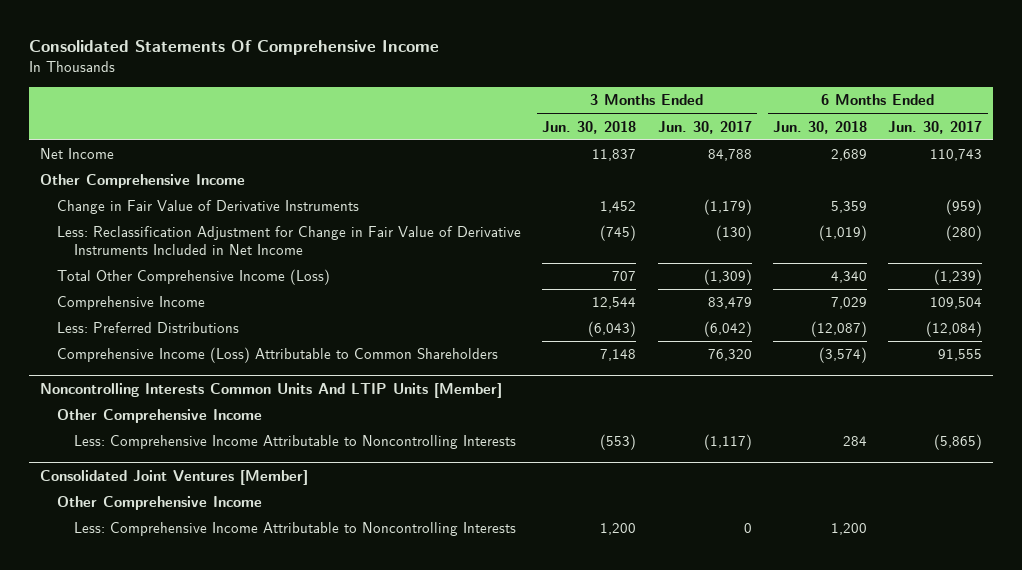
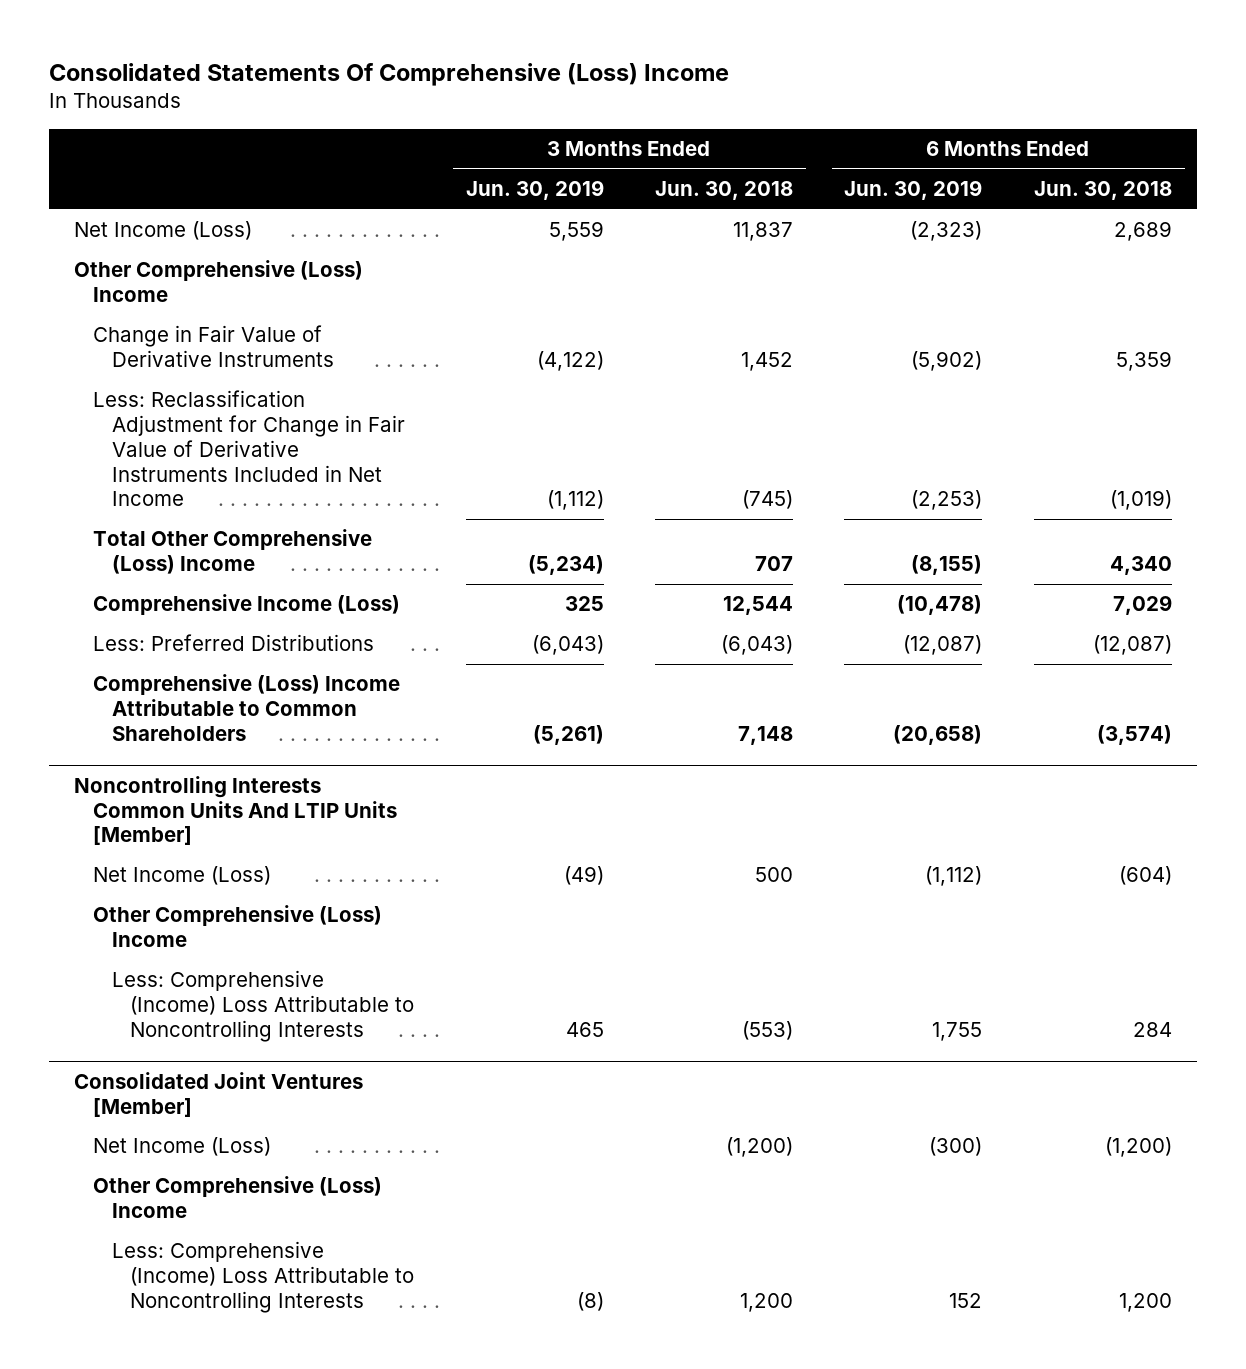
[28,39,439,55] Consolidated Statements Of Comprehensive Income -> [48,62,729,86] Consolidated Statements Of Comprehensive (Loss) Income
[657,120,752,134] Jun. 30, 2017 -> none
[888,120,983,134] Jun. 30, 2017 -> none
none -> [465,180,604,201] Jun. 30, 2019
none -> [844,180,983,201] Jun. 30, 2019
[39,148,114,160] Net Income -> [74,221,253,241] Net Income (Loss)
[39,174,245,189] Other Comprehensive Income -> [74,260,364,303] Other Comprehensive (Loss) Income
[56,269,330,286] Total Other Comprehensive Income (Loss) -> [93,529,373,575] Total Other Comprehensive (Loss) Income
[56,296,205,311] Comprehensive Income -> [93,594,401,616] Comprehensive Income (Loss)
[56,347,498,364] Comprehensive Income (Loss) Attributable to Common Shareholders -> [93,674,401,741] Comprehensive (Loss) Income Attributable to Common Shareholders
none -> [93,866,272,886] Net Income (Loss)
[56,409,262,424] Other Comprehensive Income -> [93,905,383,948] Other Comprehensive (Loss) Income
[73,435,516,450] Less: Comprehensive Income Attributable to Noncontrolling Interests -> [111,970,415,1042] Less: Comprehensive (Income) Loss Attributable to Noncontrolling Interests
none -> [93,1137,272,1157] Net Income (Loss)
[56,496,262,511] Other Comprehensive Income -> [93,1176,383,1219] Other Comprehensive (Loss) Income
[73,522,516,537] Less: Comprehensive Income Attributable to Noncontrolling Interests -> [111,1241,415,1313] Less: Comprehensive (Income) Loss Attributable to Noncontrolling Interests

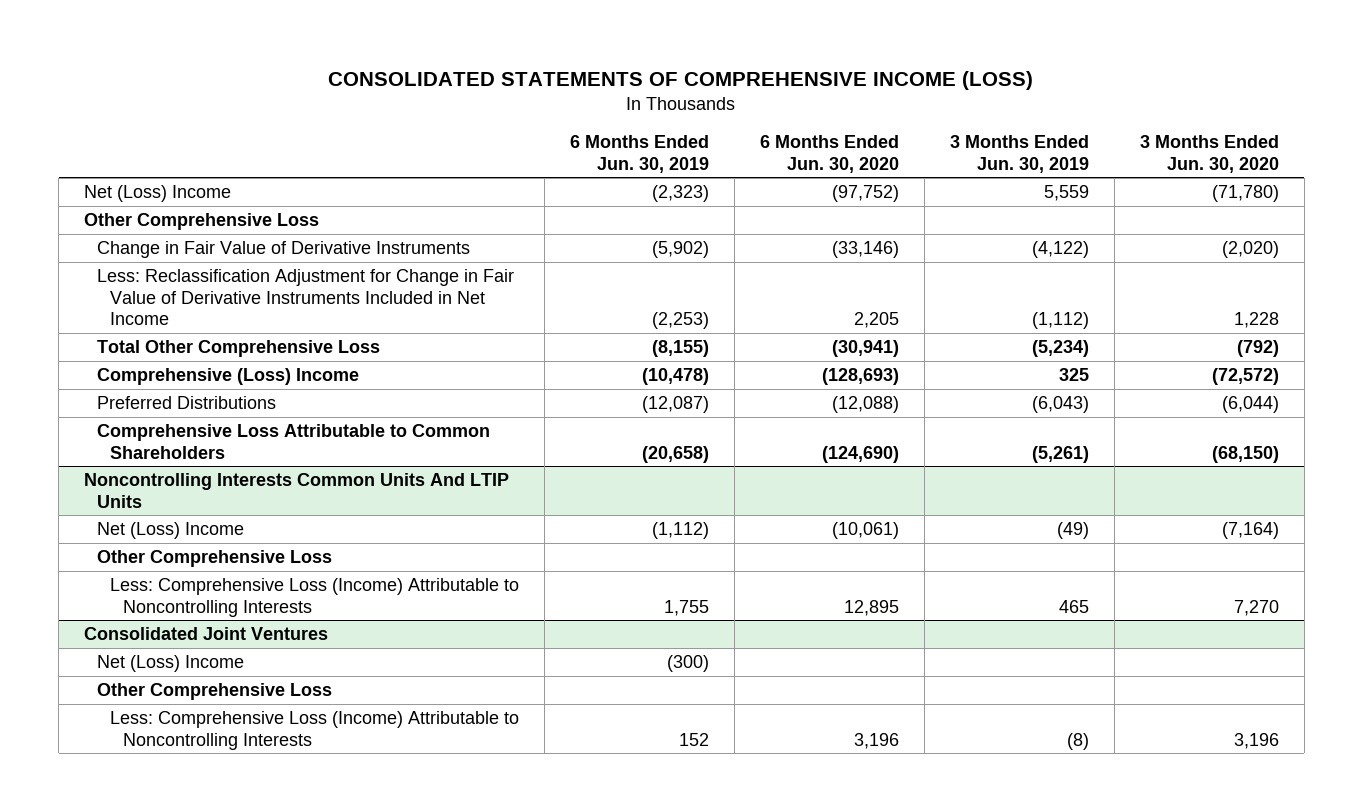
[48,62,729,86] Consolidated Statements Of Comprehensive (Loss) Income -> [328,71,1034,91] CONSOLIDATED STATEMENTS OF COMPREHENSIVE INCOME (LOSS)
[655,181,794,201] Jun. 30, 2018 -> none
[1033,181,1172,201] Jun. 30, 2018 -> none
none -> [759,134,899,173] 6 Months Ended Jun. 30, 2020
none -> [1139,134,1279,173] 3 Months Ended Jun. 30, 2020
[74,221,253,241] Net Income (Loss) -> [84,185,232,203] Net (Loss) Income
[74,260,364,303] Other Comprehensive (Loss) Income -> [84,213,320,231] Other Comprehensive Loss
[93,529,373,575] Total Other Comprehensive (Loss) Income -> [96,340,380,358] Total Other Comprehensive Loss
[93,594,401,616] Comprehensive Income (Loss) -> [96,368,359,386] Comprehensive (Loss) Income
[93,634,375,652] Less: Preferred Distributions -> [96,396,276,410] Preferred Distributions
[93,674,401,741] Comprehensive (Loss) Income Attributable to Common Shareholders -> [96,424,490,459] Comprehensive Loss Attributable to Common Shareholders
[74,775,398,846] Noncontrolling Interests Common Units And LTIP Units [Member] -> [84,473,510,508] Noncontrolling Interests Common Units And LTIP Units
[93,866,272,886] Net Income (Loss) -> [96,522,244,540] Net (Loss) Income
[93,905,383,948] Other Comprehensive (Loss) Income -> [96,550,332,568] Other Comprehensive Loss
[111,970,415,1042] Less: Comprehensive (Income) Loss Attributable to Noncontrolling Interests -> [109,578,519,617] Less: Comprehensive Loss (Income) Attributable to Noncontrolling Interests
[74,1071,364,1117] Consolidated Joint Ventures [Member] -> [84,627,329,641] Consolidated Joint Ventures
[93,1137,272,1157] Net Income (Loss) -> [96,655,244,673] Net (Loss) Income
[93,1176,383,1219] Other Comprehensive (Loss) Income -> [96,683,332,701] Other Comprehensive Loss
[111,1241,415,1313] Less: Comprehensive (Income) Loss Attributable to Noncontrolling Interests -> [109,711,519,750] Less: Comprehensive Loss (Income) Attributable to Noncontrolling Interests

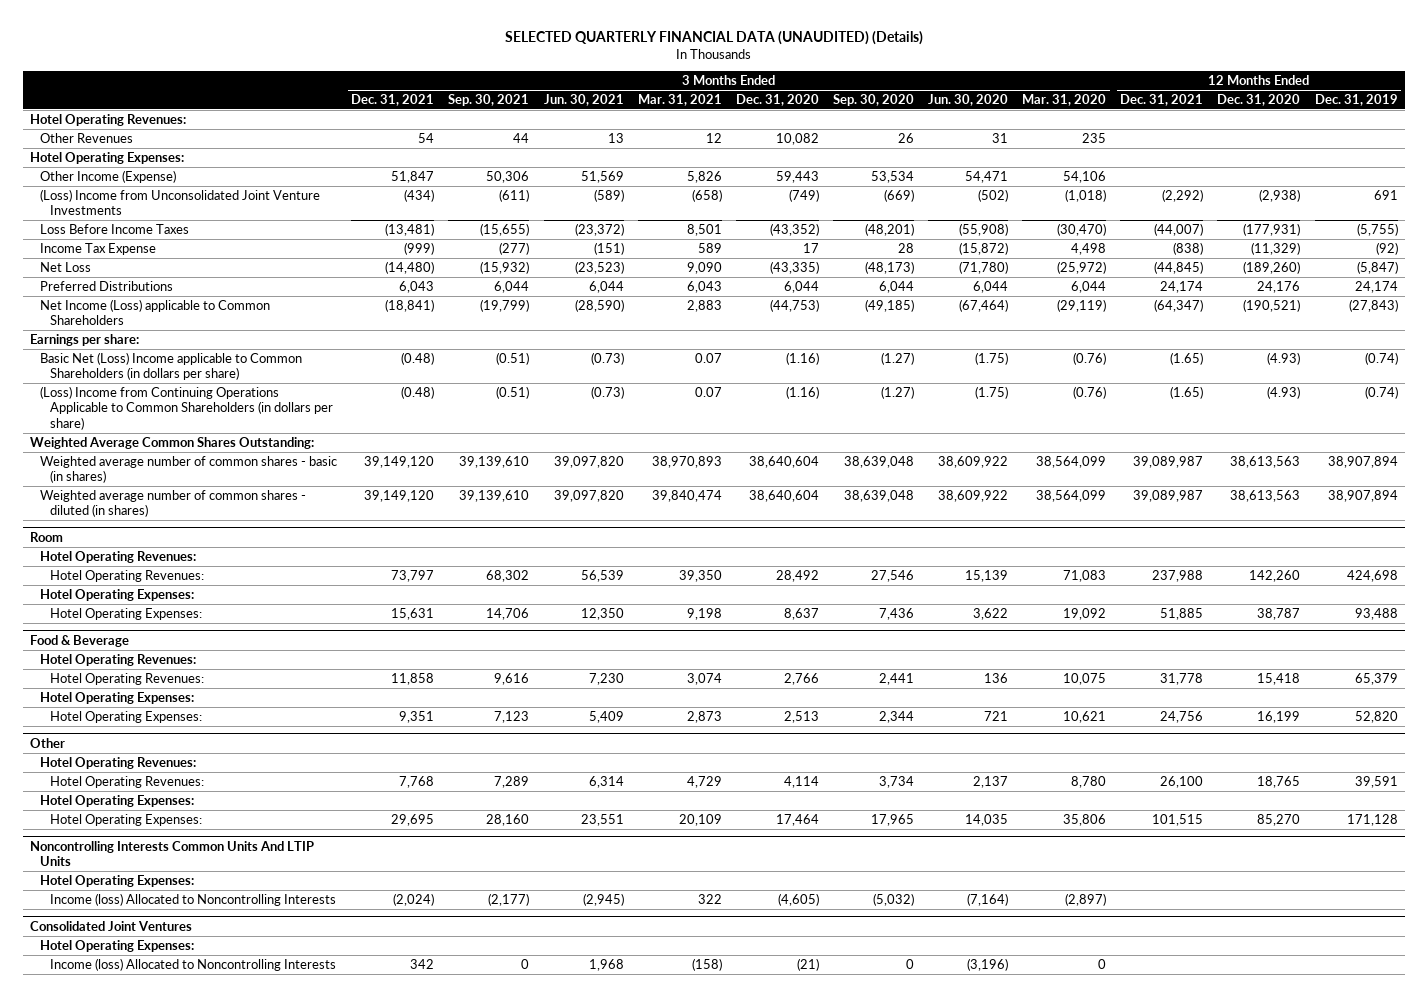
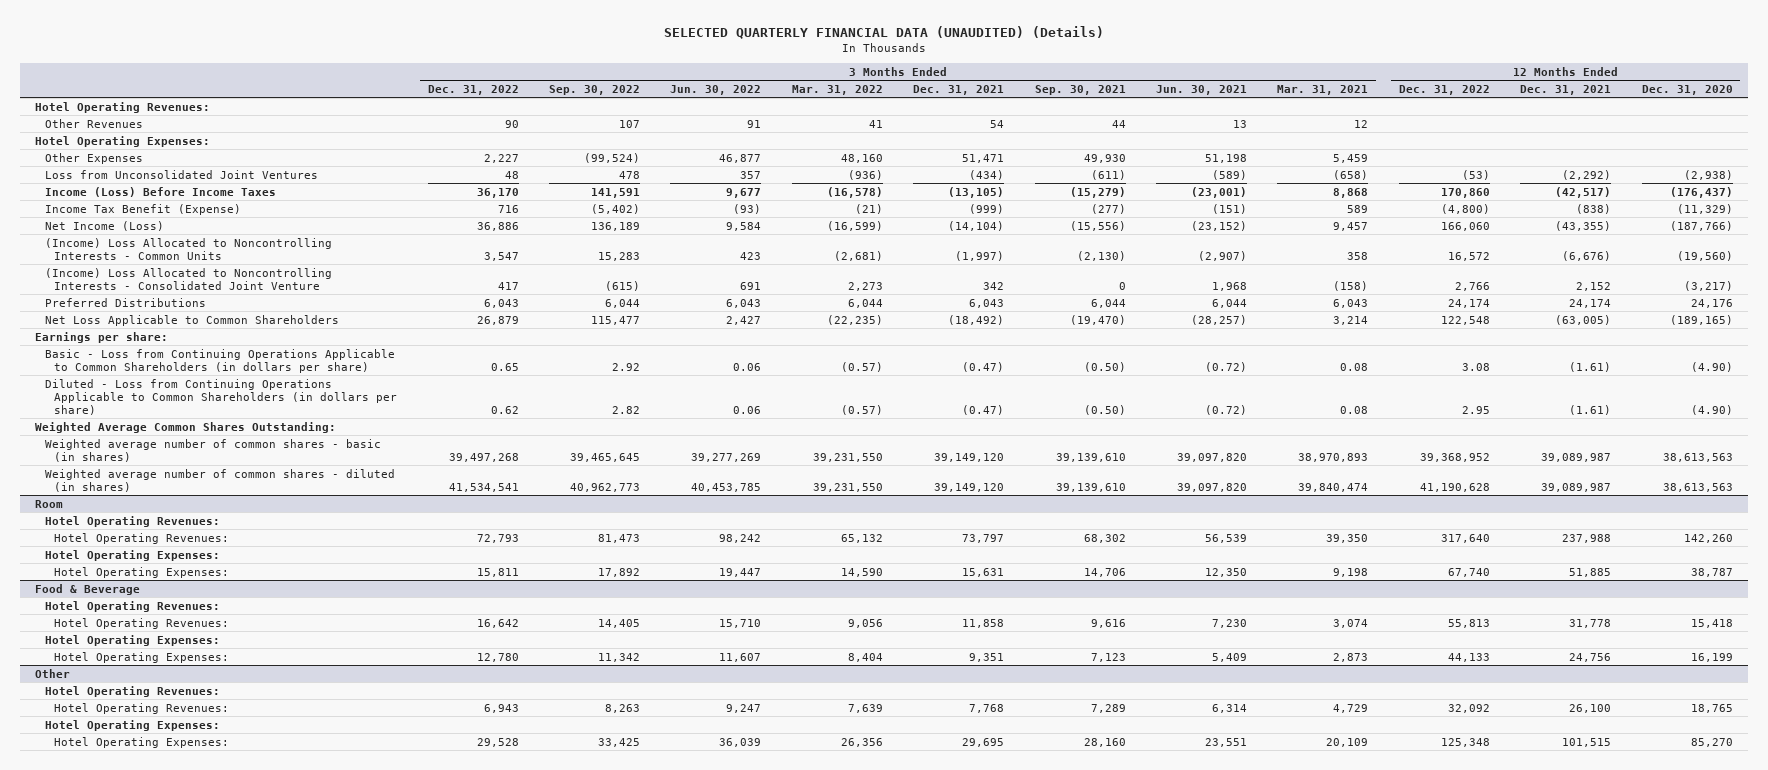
[735,93,819,106] Dec. 31, 2020 -> none
[832,93,914,106] Sep. 30, 2020 -> none
[928,93,1009,106] Jun. 30, 2020 -> none
[1022,93,1107,106] Mar. 31, 2020 -> none
[1314,93,1398,106] Dec. 31, 2019 -> none
none -> [427,84,519,95] Dec. 31, 2022
none -> [548,84,640,95] Sep. 30, 2022
none -> [670,84,762,95] Jun. 30, 2022
none -> [791,84,883,95] Mar. 31, 2022
none -> [1398,84,1490,95] Dec. 31, 2022
[40,169,177,183] Other Income (Expense) -> [44,152,143,164] Other Expenses
[391,170,435,183] 51,847 -> [962,153,1005,163] 51,471
[486,170,530,183] 50,306 -> [1083,153,1126,163] 49,930
[580,170,624,183] 51,569 -> [1205,153,1248,163] 51,198
[686,170,722,183] 5,826 -> [1333,153,1369,163] 5,459
[40,188,321,216] (Loss) Income from Unconsolidated Joint Venture Investments -> [44,169,318,179] Loss from Unconsolidated Joint Ventures
[40,223,190,234] Loss Before Income Taxes -> [44,186,276,197] Income (Loss) Before Income Taxes
[385,222,435,236] (13,481) -> [948,186,1005,198] (13,105)
[480,222,530,236] (15,655) -> [1069,186,1126,198] (15,279)
[574,222,624,236] (23,372) -> [1191,186,1248,198] (23,001)
[686,223,722,236] 8,501 -> [1333,187,1369,198] 8,868
[1154,222,1204,236] (44,007) -> [1555,186,1612,198] (42,517)
[1243,222,1301,236] (177,931) -> [1669,186,1733,198] (176,437)
[40,242,157,255] Income Tax Expense -> [44,203,241,215] Income Tax Benefit (Expense)
[40,261,92,272] Net Loss -> [44,220,164,231] Net Income (Loss)
[385,260,435,274] (14,480) -> [948,220,1005,231] (14,104)
[480,260,530,274] (15,932) -> [1069,220,1126,231] (15,556)
[574,260,624,274] (23,523) -> [1191,220,1248,231] (23,152)
[686,261,722,274] 9,090 -> [1333,221,1369,231] 9,457
[1154,260,1204,274] (44,845) -> [1555,220,1612,231] (43,355)
[1243,260,1301,274] (189,260) -> [1669,220,1733,231] (187,766)
none -> [44,237,332,260] (Income) Loss Allocated to Noncontrolling Interests - Common Units
none -> [44,267,332,290] (Income) Loss Allocated to Noncontrolling Interests - Consolidated Joint Venture
[40,298,271,326] Net Income (Loss) applicable to Common Shareholders -> [44,314,339,326] Net Loss Applicable to Common Shareholders
[385,298,435,312] (18,841) -> [948,314,1005,325] (18,492)
[480,298,530,312] (19,799) -> [1069,314,1126,325] (19,470)
[574,298,624,312] (28,590) -> [1191,314,1248,325] (28,257)
[686,299,722,312] 2,883 -> [1333,315,1369,325] 3,214
[1154,298,1204,312] (64,347) -> [1555,314,1612,325] (63,005)
[1243,298,1301,312] (190,521) -> [1669,314,1733,325] (189,165)
[40,351,303,381] Basic Net (Loss) Income applicable to Common Shareholders (in dollars per share) -> [44,348,395,373] Basic - Loss from Continuing Operations Applicable to Common Shareholders (in dollars per share)
[401,351,435,365] (0.48) -> [962,361,1005,372] (0.47)
[496,351,530,365] (0.51) -> [1083,361,1126,372] (0.50)
[590,351,624,365] (0.73) -> [1205,361,1248,372] (0.72)
[694,352,722,363] 0.07 -> [1340,362,1369,371] 0.08
[1170,351,1204,365] (1.65) -> [1569,361,1612,372] (1.61)
[1267,351,1301,365] (4.93) -> [1690,361,1733,372] (4.90)
[40,385,333,430] (Loss) Income from Continuing Operations Applicable to Common Shareholders (in dollars per share) -> [44,378,398,415] Diluted - Loss from Continuing Operations Applicable to Common Shareholders (in dollars per share)
[401,385,435,399] (0.48) -> [962,404,1005,415] (0.47)
[496,385,530,399] (0.51) -> [1083,404,1126,415] (0.50)
[590,385,624,399] (0.73) -> [1205,404,1248,415] (0.72)
[694,386,722,397] 0.07 -> [1340,405,1369,414] 0.08
[1170,385,1204,399] (1.65) -> [1569,404,1612,415] (1.61)
[1267,385,1301,399] (4.93) -> [1690,404,1733,415] (4.90)
[30,840,315,867] Noncontrolling Interests Common Units And LTIP Units -> none
[40,874,195,887] Hotel Operating Expenses: -> none
[49,892,336,906] Income (loss) Allocated to Noncontrolling Interests -> none
[30,920,193,931] Consolidated Joint Ventures -> none
[40,939,195,952] Hotel Operating Expenses: -> none
[49,957,336,971] Income (loss) Allocated to Noncontrolling Interests -> none

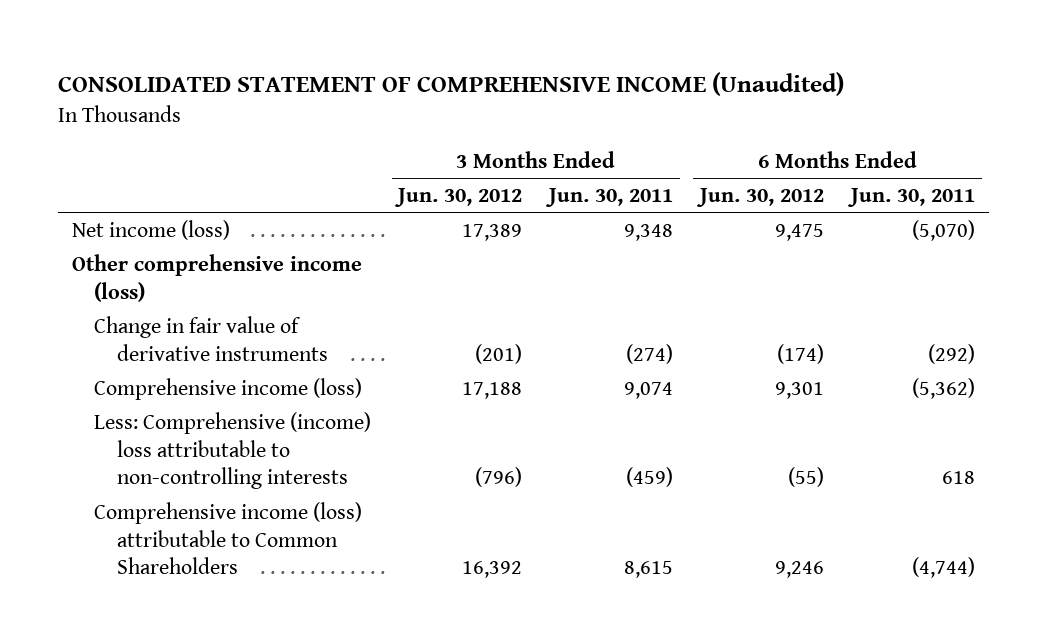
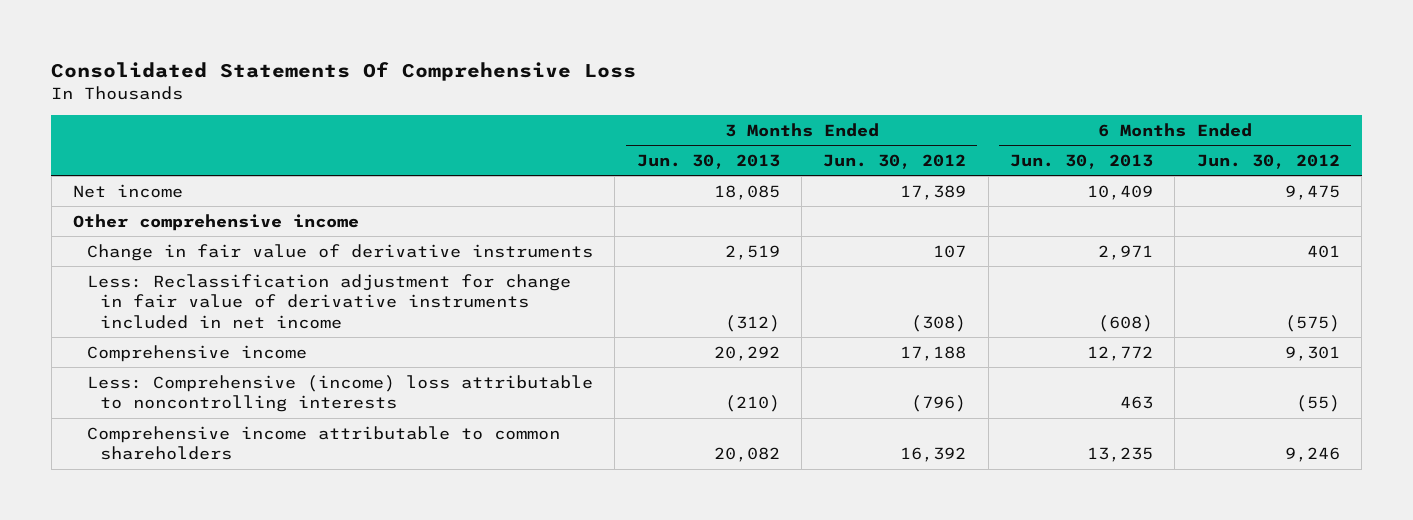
[58,72,845,97] CONSOLIDATED STATEMENT OF COMPREHENSIVE INCOME (Unaudited) -> [51,61,637,81] Consolidated Statements Of Comprehensive Loss
[545,187,674,207] Jun. 30, 2011 -> none
[847,187,976,207] Jun. 30, 2011 -> none
none -> [636,153,780,169] Jun. 30, 2013
none -> [1010,153,1154,169] Jun. 30, 2013
[71,219,230,240] Net income (loss) -> [73,183,184,198] Net income
[71,253,362,302] Other comprehensive income (loss) -> [73,213,360,231] Other comprehensive income
[475,343,523,364] (201) -> [933,244,967,258] 107
[777,343,825,364] (174) -> [1306,244,1340,258] 401
none -> [86,273,571,329] Less: Reclassification adjustment for change in fair value of derivative instruments included in net income
[94,377,363,400] Comprehensive income (loss) -> [86,344,307,362] Comprehensive income
[94,411,372,490] Less: Comprehensive (income) loss attributable to non-controlling interests -> [86,374,593,413] Less: Comprehensive (income) loss attributable to noncontrolling interests
[94,501,363,575] Comprehensive income (loss) attributable to Common Shareholders -> [86,425,560,461] Comprehensive income attributable to common shareholders

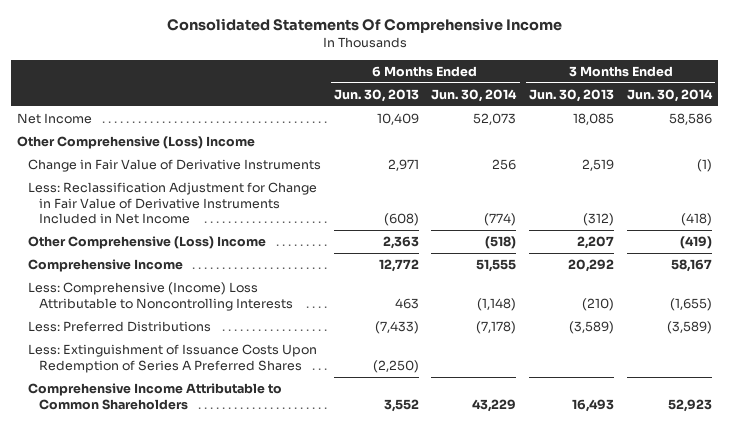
[51,61,637,81] Consolidated Statements Of Comprehensive Loss -> [166,18,562,34] Consolidated Statements Of Comprehensive Income
[823,153,967,169] Jun. 30, 2012 -> none
[1196,153,1340,169] Jun. 30, 2012 -> none
none -> [431,88,518,102] Jun. 30, 2014
none -> [626,88,713,102] Jun. 30, 2014
[73,183,184,198] Net income -> [17,112,93,124] Net Income
[73,213,360,231] Other comprehensive income -> [17,135,256,149] Other Comprehensive (Loss) Income
[86,243,593,261] Change in fair value of derivative instruments -> [28,158,322,172] Change in Fair Value of Derivative Instruments
[86,273,571,329] Less: Reclassification adjustment for change in fair value of derivative instruments included in net income -> [28,181,318,225] Less: Reclassification Adjustment for Change in Fair Value of Derivative Instruments Included in Net Income
none -> [28,235,267,249] Other Comprehensive (Loss) Income
[86,344,307,362] Comprehensive income -> [28,258,184,272] Comprehensive Income
[86,374,593,413] Less: Comprehensive (income) loss attributable to noncontrolling interests -> [28,281,293,311] Less: Comprehensive (Income) Loss Attributable to Noncontrolling Interests
none -> [28,320,212,332] Less: Preferred Distributions
none -> [28,343,318,373] Less: Extinguishment of Issuance Costs Upon Redemption of Series A Preferred Shares
[86,425,560,461] Comprehensive income attributable to common shareholders -> [28,382,283,410] Comprehensive Income Attributable to Common Shareholders
[713,447,780,463] 20,082 -> [572,398,615,412] 16,493
[1087,447,1154,463] 13,235 -> [383,398,419,412] 3,552

